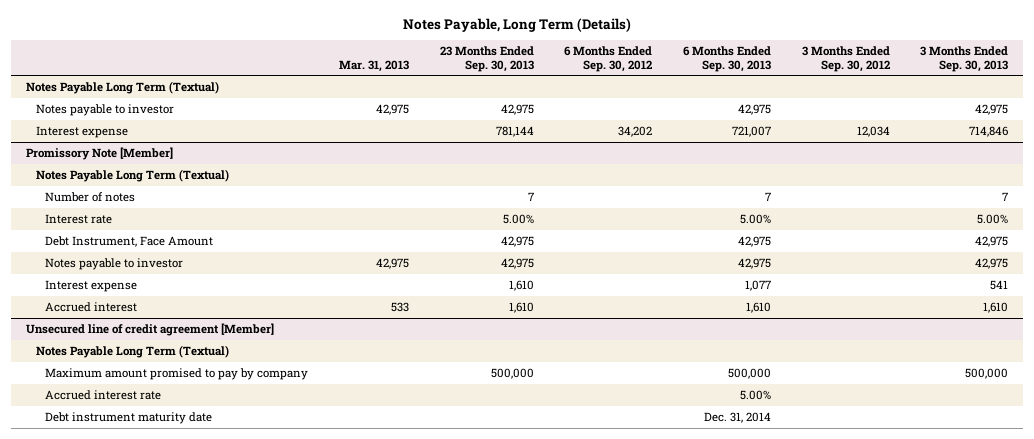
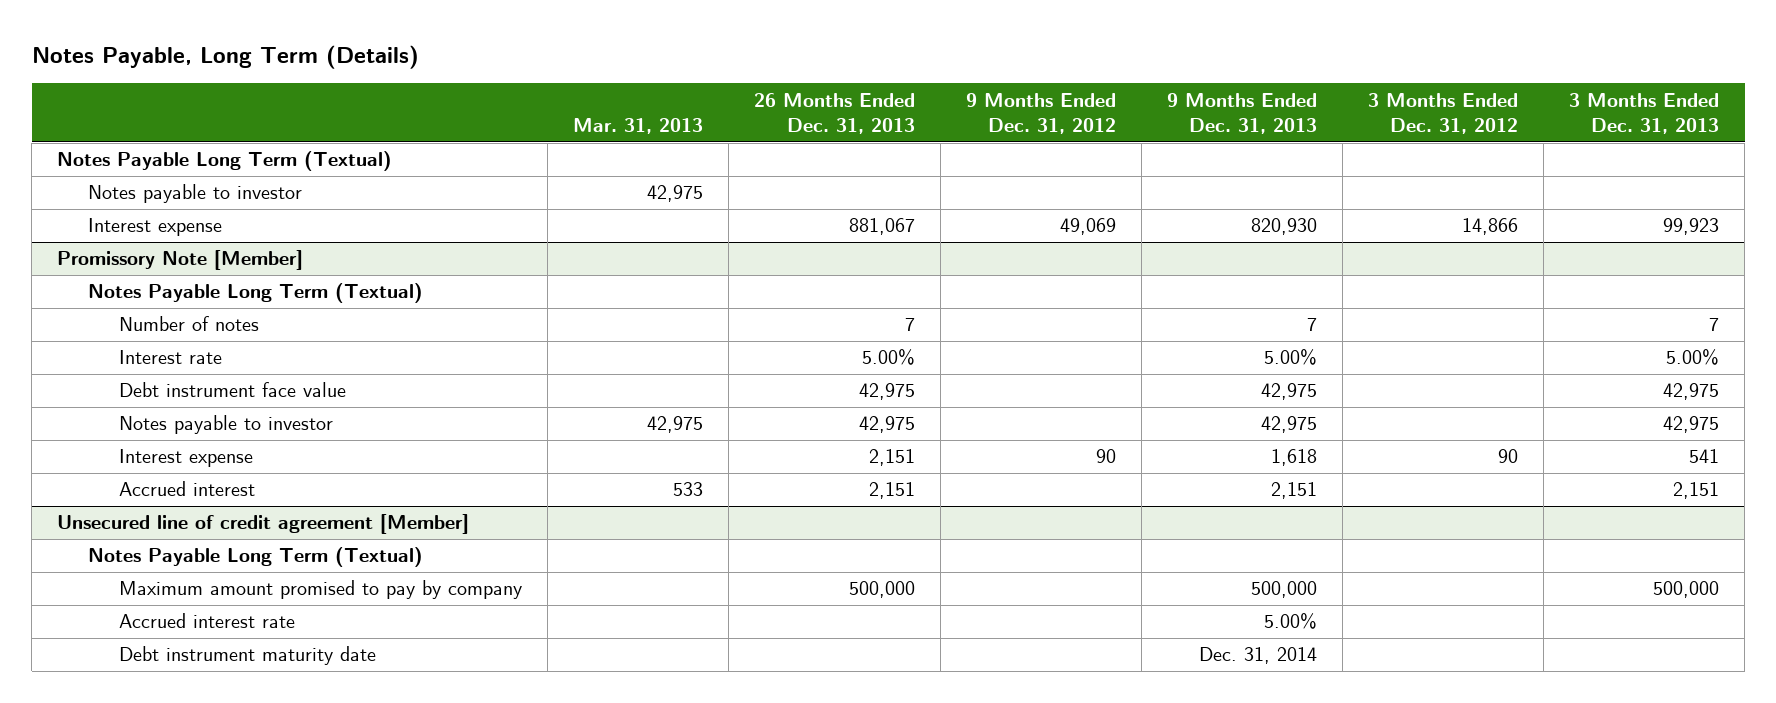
[439,46,534,72] 23 Months Ended Sep. 30, 2013 -> none
[564,46,653,72] 6 Months Ended Sep. 30, 2012 -> none
[682,46,771,72] 6 Months Ended Sep. 30, 2013 -> none
[801,46,890,72] 3 Months Ended Sep. 30, 2012 -> none
[920,46,1009,72] 3 Months Ended Sep. 30, 2013 -> none
none -> [753,92,915,135] 26 Months Ended Dec. 31, 2013
none -> [965,92,1116,135] 9 Months Ended Dec. 31, 2012
none -> [1167,92,1318,135] 9 Months Ended Dec. 31, 2013
none -> [1368,92,1519,135] 3 Months Ended Dec. 31, 2012
none -> [1569,92,1720,135] 3 Months Ended Dec. 31, 2013
[45,235,214,247] Debt Instrument, Face Amount -> [118,382,346,398] Debt instrument face value

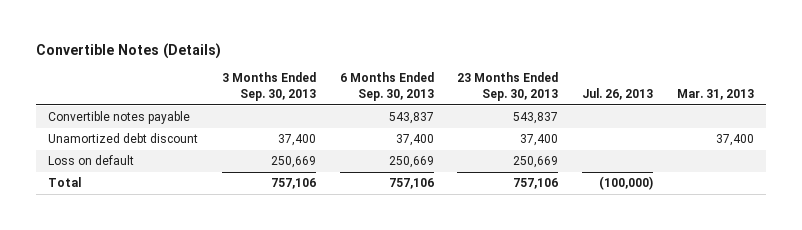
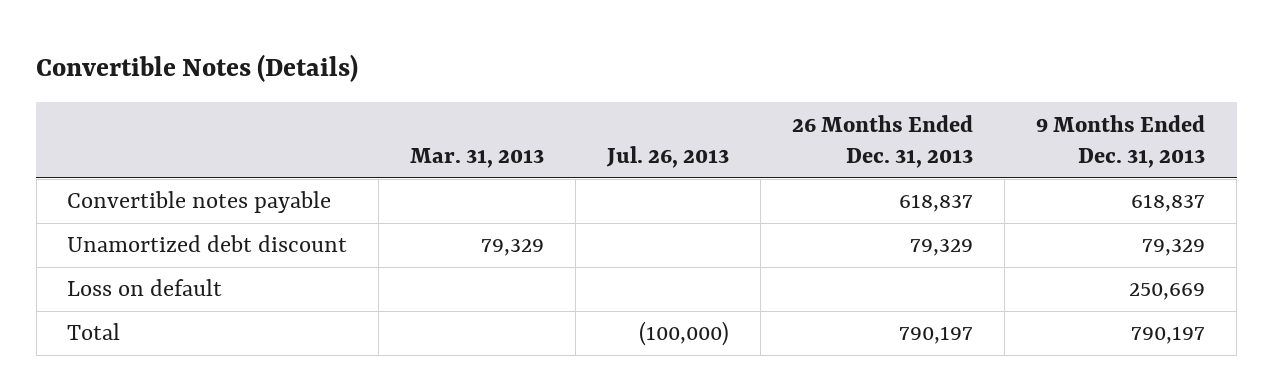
[221,72,316,101] 3 Months Ended Sep. 30, 2013 -> none
[339,72,434,101] 6 Months Ended Sep. 30, 2013 -> none
[457,72,559,101] 23 Months Ended Sep. 30, 2013 -> none
none -> [792,114,974,169] 26 Months Ended Dec. 31, 2013
none -> [1036,114,1206,169] 9 Months Ended Dec. 31, 2013
[716,134,755,147] 37,400 -> [481,239,545,257] 79,329

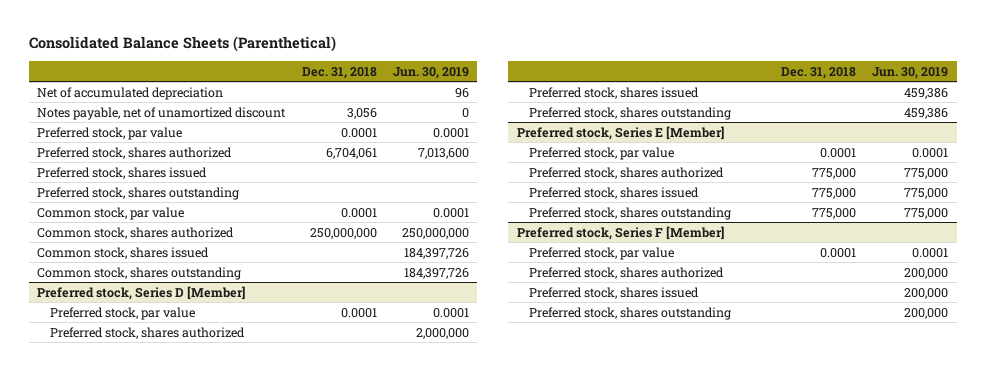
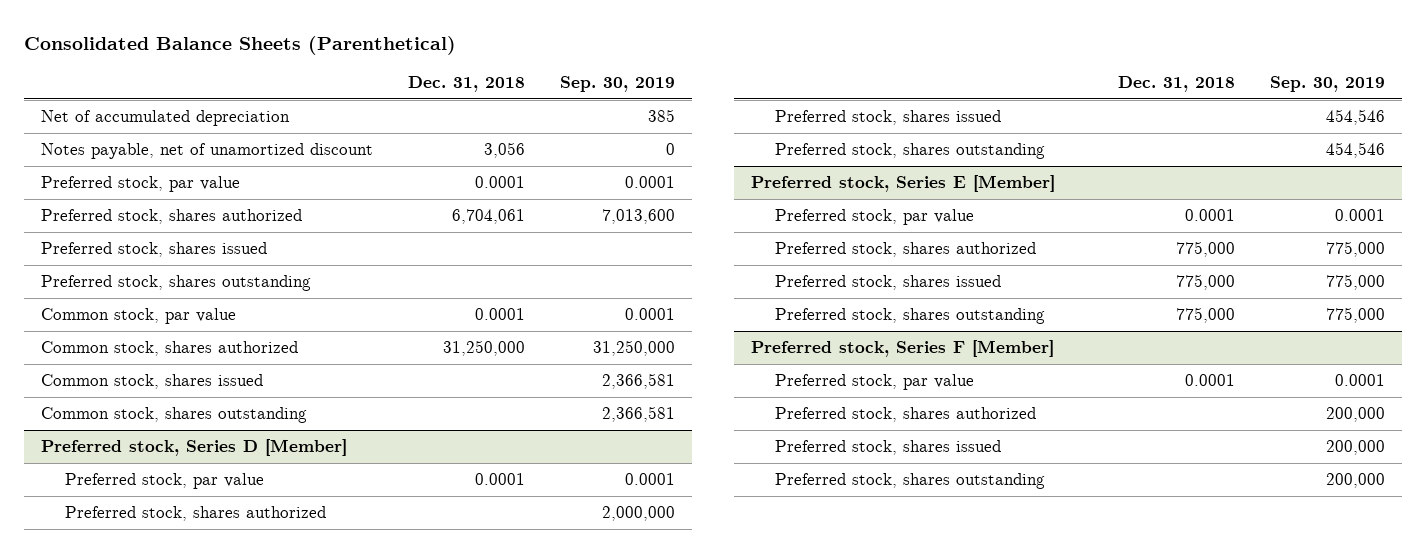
[393,66,470,79] Jun. 30, 2019 -> none
none -> [559,76,675,93] Sep. 30, 2019
[309,227,377,239] 250,000,000 -> [443,340,526,357] 31,250,000

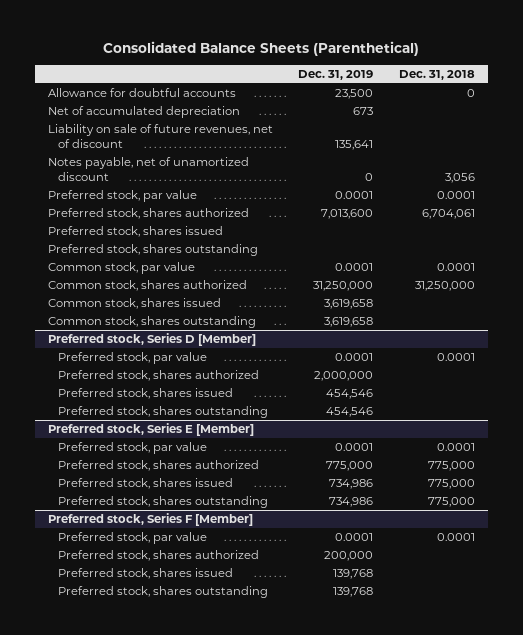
[559,76,675,93] Sep. 30, 2019 -> none
none -> [298,69,374,80] Dec. 31, 2019
none -> [47,87,236,97] Allowance for doubtful accounts
none -> [47,123,273,148] Liability on sale of future revenues, net of discount

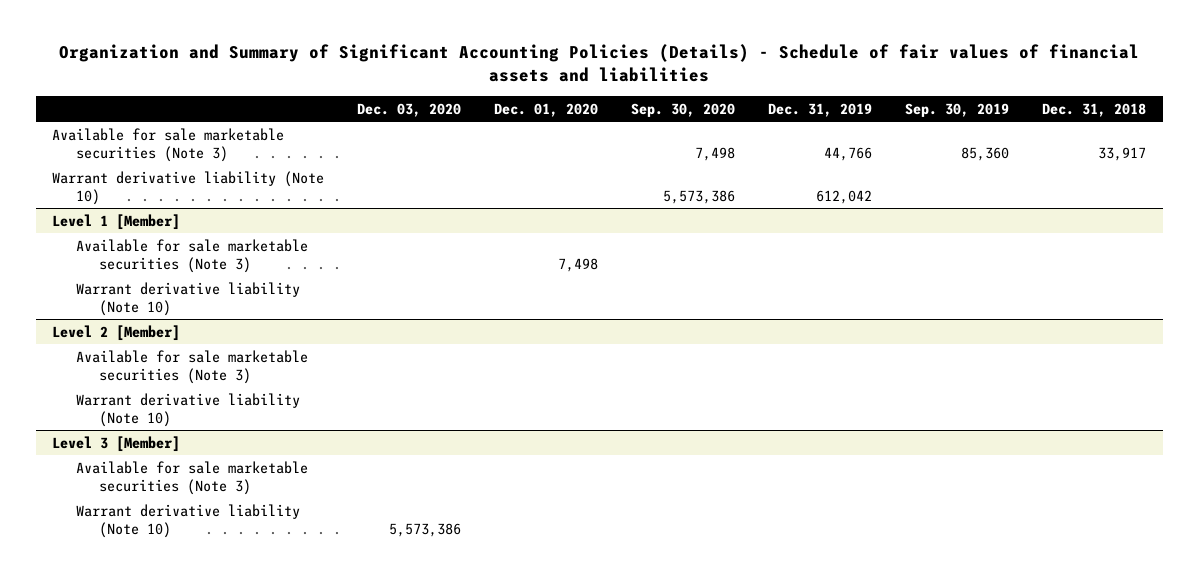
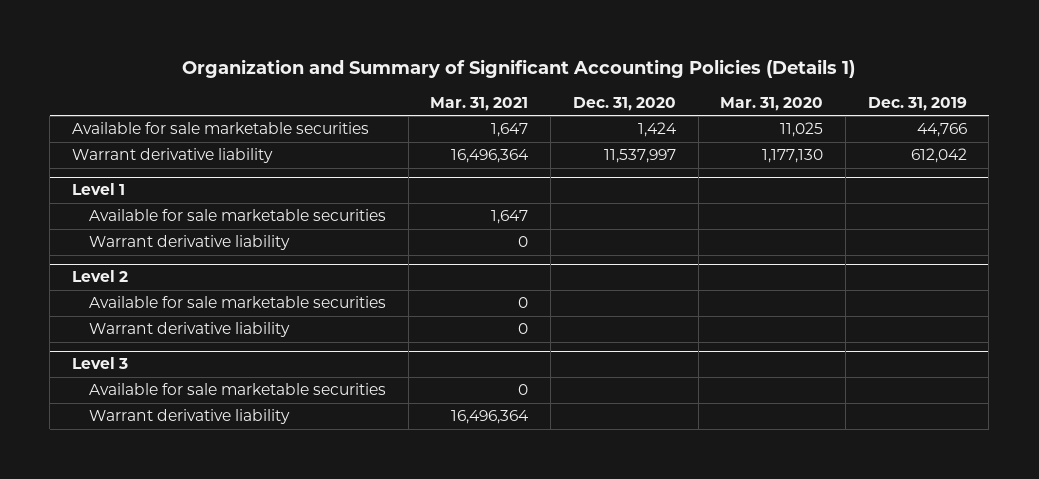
[59,44,1140,83] Organization and Summary of Significant Accounting Policies (Details) - Schedule of fair values of financial assets and liabilities -> [182,58,856,78] Organization and Summary of Significant Accounting Policies (Details 1)
[357,102,462,117] Dec. 03, 2020 -> none
[494,102,599,117] Dec. 01, 2020 -> none
[631,102,736,117] Sep. 30, 2020 -> none
[905,102,1010,117] Sep. 30, 2019 -> none
[1042,102,1147,117] Dec. 31, 2018 -> none
none -> [430,96,529,111] Mar. 31, 2021
none -> [572,96,676,111] Dec. 31, 2020
none -> [720,96,824,111] Mar. 31, 2020
[52,127,285,162] Available for sale marketable securities (Note 3) -> [71,122,369,135] Available for sale marketable securities
[52,170,325,205] Warrant derivative liability (Note 10) -> [71,148,273,164] Warrant derivative liability
[52,213,181,230] Level 1 [Member] -> [71,183,125,196] Level 1
[75,238,308,273] Available for sale marketable securities (Note 3) -> [88,209,386,222] Available for sale marketable securities
[75,281,300,316] Warrant derivative liability (Note 10) -> [88,235,290,251] Warrant derivative liability
[52,324,181,341] Level 2 [Member] -> [71,270,128,283] Level 2
[75,349,308,384] Available for sale marketable securities (Note 3) -> [88,296,386,309] Available for sale marketable securities
[75,392,300,427] Warrant derivative liability (Note 10) -> [88,322,290,338] Warrant derivative liability
[52,435,181,452] Level 3 [Member] -> [71,357,128,370] Level 3
[75,460,308,495] Available for sale marketable securities (Note 3) -> [88,383,386,396] Available for sale marketable securities
[75,503,300,538] Warrant derivative liability (Note 10) -> [88,409,290,425] Warrant derivative liability

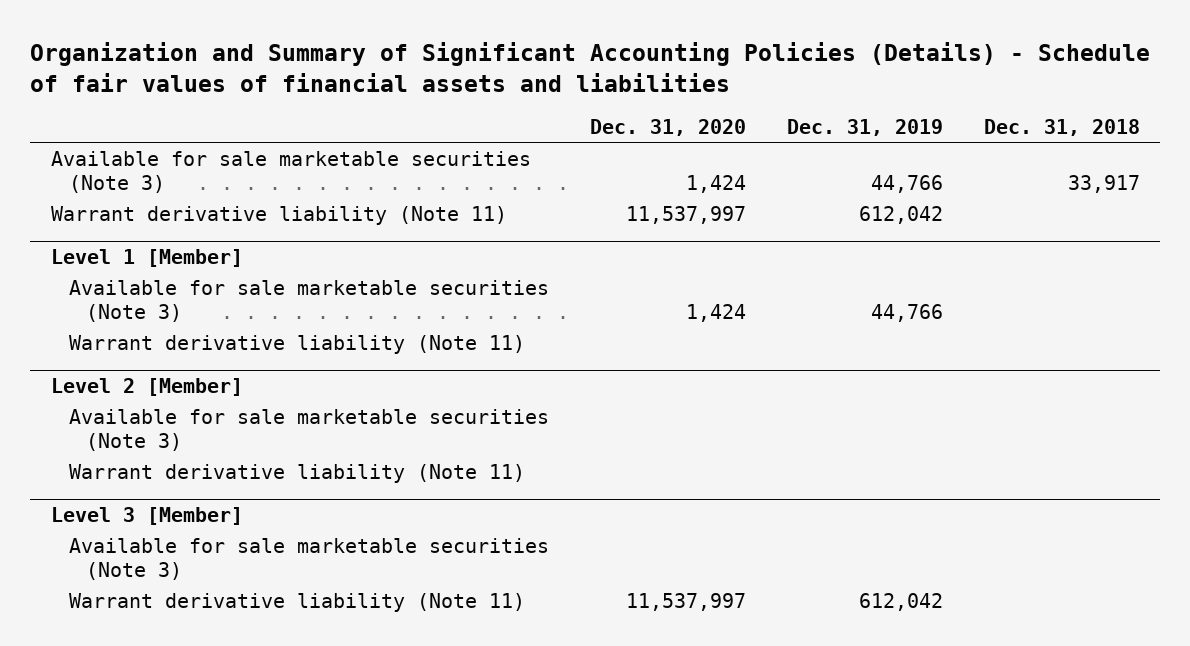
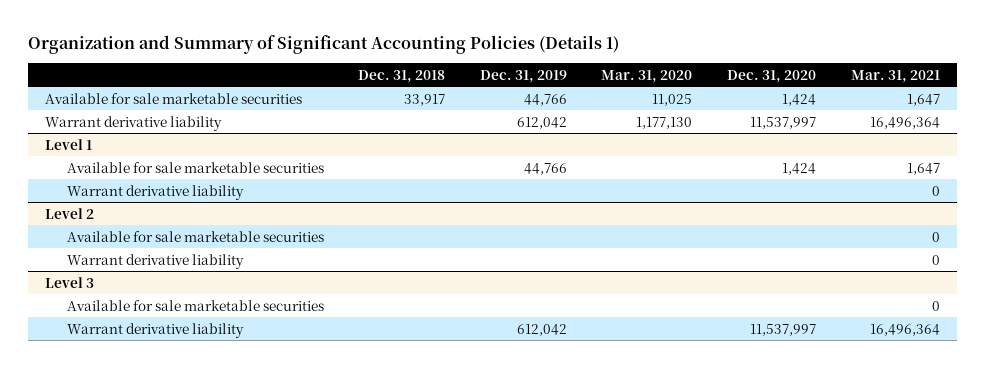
[30,41,1151,92] Organization and Summary of Significant Accounting Policies (Details) - Schedule of fair values of financial assets and liabilities -> [28,35,620,55] Organization and Summary of Significant Accounting Policies (Details 1)
none -> [601,69,693,83] Mar. 31, 2020
none -> [850,69,940,83] Mar. 31, 2021
[50,150,531,193] Available for sale marketable securities (Note 3) -> [45,92,303,104] Available for sale marketable securities
[50,205,507,225] Warrant derivative liability (Note 11) -> [45,115,223,131] Warrant derivative liability
[50,248,243,267] Level 1 [Member] -> [45,138,93,150] Level 1
[68,279,549,322] Available for sale marketable securities (Note 3) -> [66,161,324,173] Available for sale marketable securities
[68,334,525,354] Warrant derivative liability (Note 11) -> [66,184,244,200] Warrant derivative liability
[50,377,243,396] Level 2 [Member] -> [45,207,95,219] Level 2
[68,408,549,451] Available for sale marketable securities (Note 3) -> [66,230,324,242] Available for sale marketable securities
[68,463,525,483] Warrant derivative liability (Note 11) -> [66,253,244,269] Warrant derivative liability
[50,506,243,525] Level 3 [Member] -> [45,276,95,288] Level 3
[68,537,549,580] Available for sale marketable securities (Note 3) -> [66,299,324,311] Available for sale marketable securities
[68,592,525,612] Warrant derivative liability (Note 11) -> [66,322,244,338] Warrant derivative liability

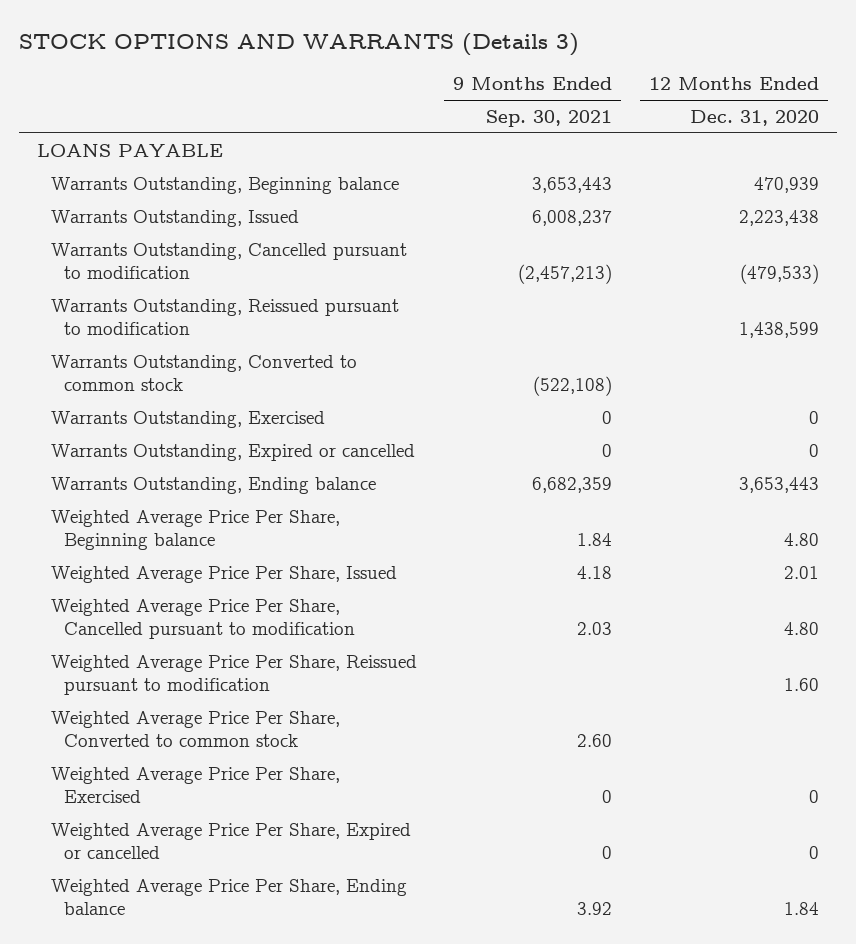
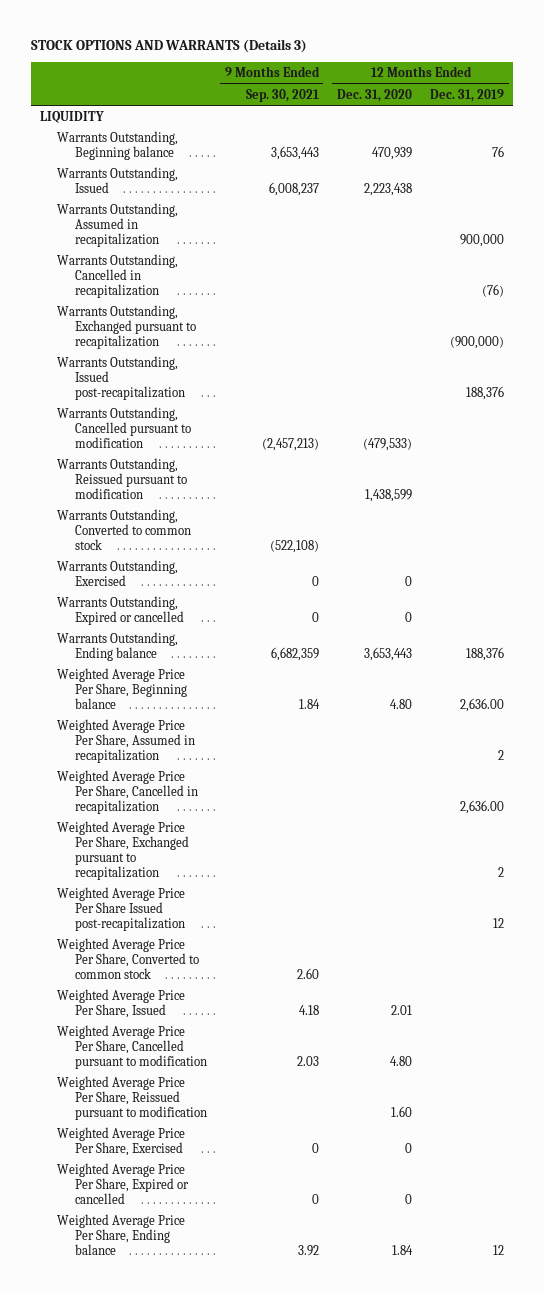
none -> [430,88,505,102] Dec. 31, 2019
[37,143,224,157] LOANS PAYABLE -> [39,110,104,123] LIQUIDITY
none -> [57,202,179,247] Warrants Outstanding, Assumed in recapitalization
none -> [57,253,179,298] Warrants Outstanding, Cancelled in recapitalization
none -> [57,304,196,349] Warrants Outstanding, Exchanged pursuant to recapitalization
none -> [57,355,185,400] Warrants Outstanding, Issued post-recapitalization
none -> [57,718,195,763] Weighted Average Price Per Share, Assumed in recapitalization
none -> [57,769,198,814] Weighted Average Price Per Share, Cancelled in recapitalization
none -> [57,820,189,880] Weighted Average Price Per Share, Exchanged pursuant to recapitalization
none -> [57,886,186,931] Weighted Average Price Per Share Issued post-recapitalization
[50,710,340,748] Weighted Average Price Per Share, Converted to common stock -> [57,937,199,979] Weighted Average Price Per Share, Converted to common stock

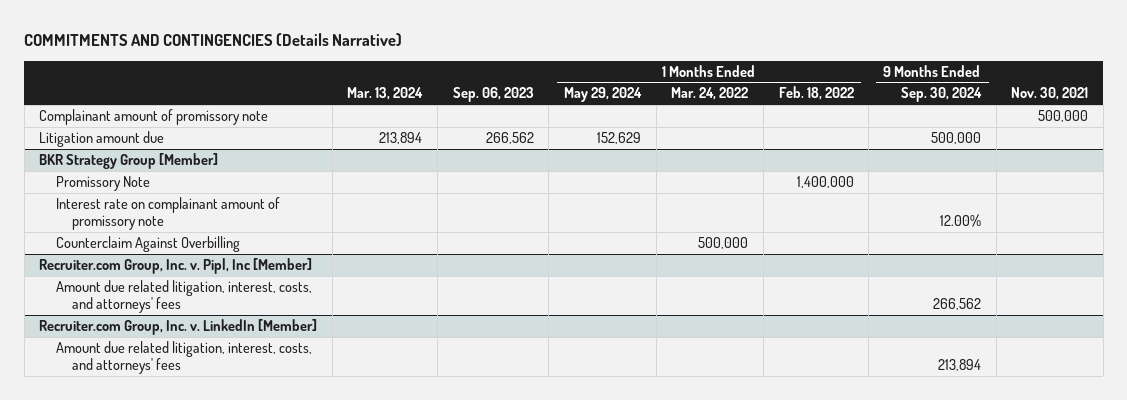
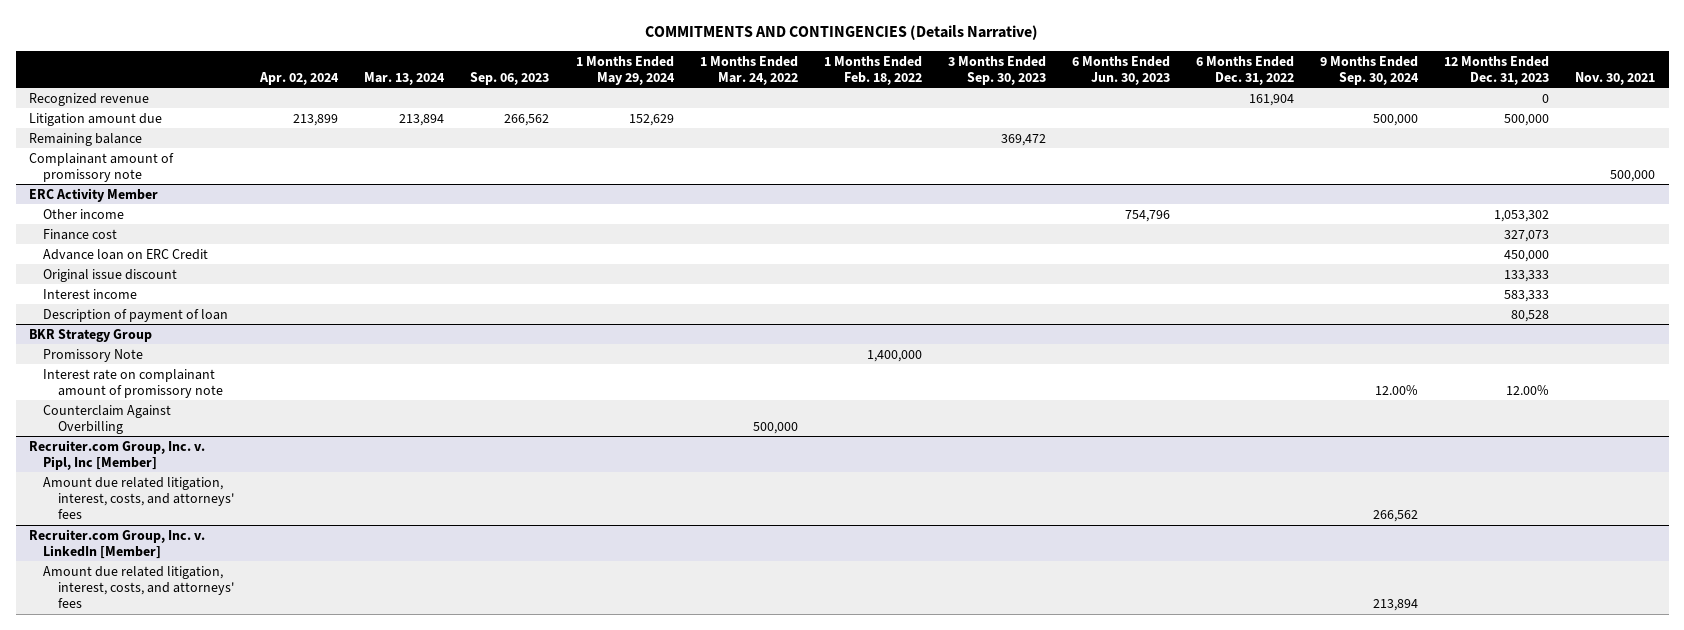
none -> [259,71,340,85] Apr. 02, 2024
none -> [947,55,1046,85] 3 Months Ended Sep. 30, 2023
none -> [1072,55,1171,85] 6 Months Ended Jun. 30, 2023
none -> [1196,55,1295,85] 6 Months Ended Dec. 31, 2022
none -> [1444,55,1550,85] 12 Months Ended Dec. 31, 2023
none -> [28,92,149,106] Recognized revenue
none -> [28,132,142,146] Remaining balance
[39,109,269,126] Complainant amount of promissory note -> [28,152,174,182] Complainant amount of promissory note
none -> [28,187,158,202] ERC Activity Member
none -> [43,208,125,219] Other income
none -> [43,228,118,240] Finance cost
none -> [43,248,209,260] Advance loan on ERC Credit
none -> [43,268,178,282] Original issue discount
none -> [43,288,138,299] Interest income
none -> [43,308,229,322] Description of payment of loan
[39,153,219,170] BKR Strategy Group [Member] -> [28,328,152,342] BKR Strategy Group

